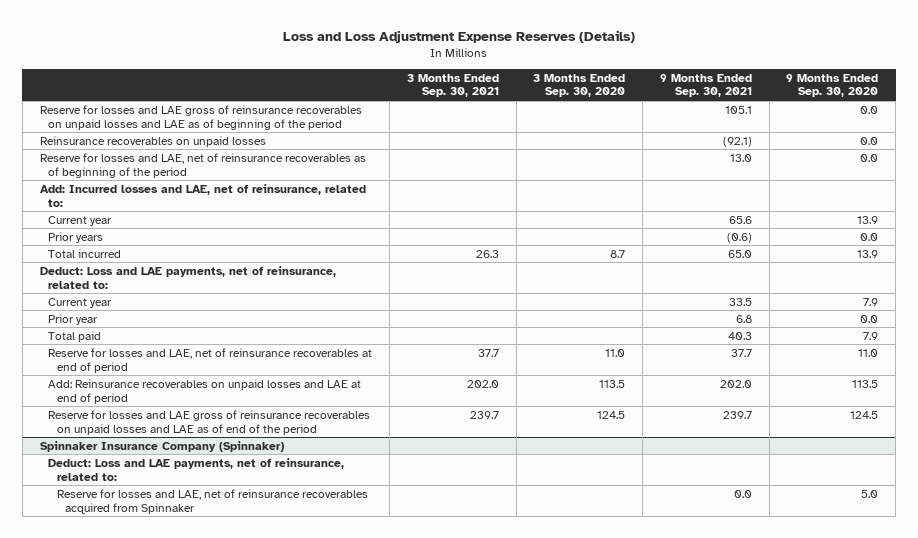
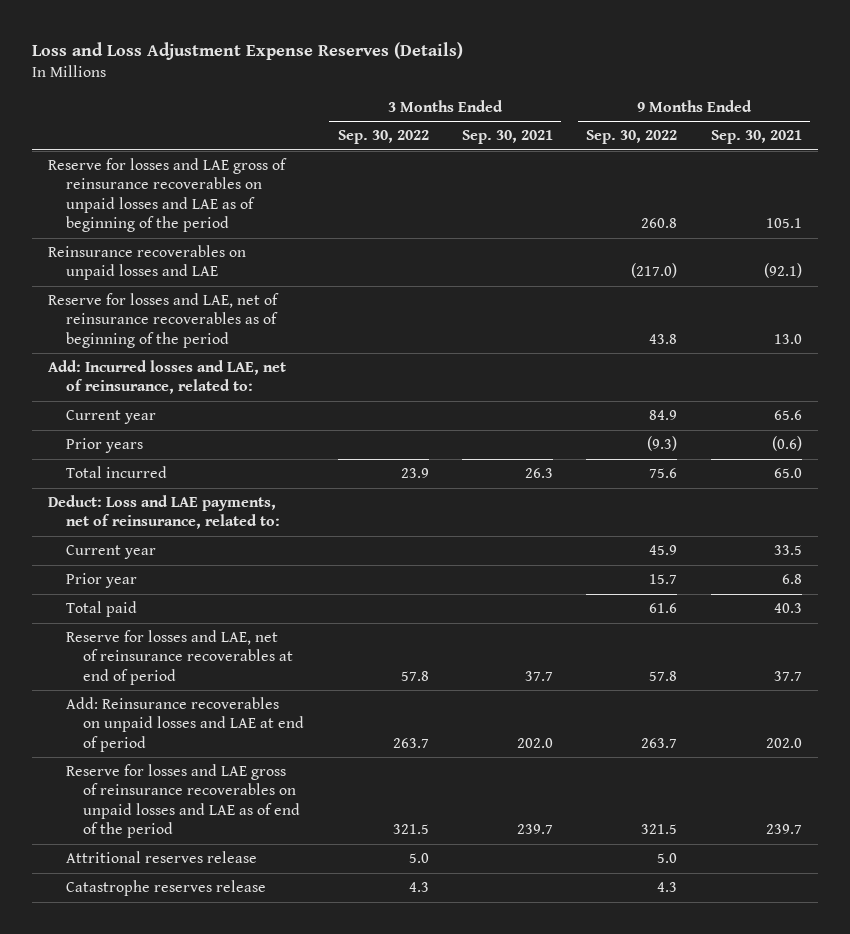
[533,73,626,98] 3 Months Ended Sep. 30, 2020 -> none
[786,73,879,98] 9 Months Ended Sep. 30, 2020 -> none
none -> [337,130,429,145] Sep. 30, 2022
none -> [586,130,678,145] Sep. 30, 2022
[39,135,266,147] Reinsurance recoverables on unpaid losses -> [48,245,247,281] Reinsurance recoverables on unpaid losses and LAE
[39,440,284,452] Spinnaker Insurance Company (Spinnaker) -> none
[48,457,345,481] Deduct: Loss and LAE payments, net of reinsurance, related to: -> none
[56,488,368,514] Reserve for losses and LAE, net of reinsurance recoverables acquired from Spinnaker -> none
none -> [65,851,257,864] Attritional reserves release
none -> [65,880,266,897] Catastrophe reserves release

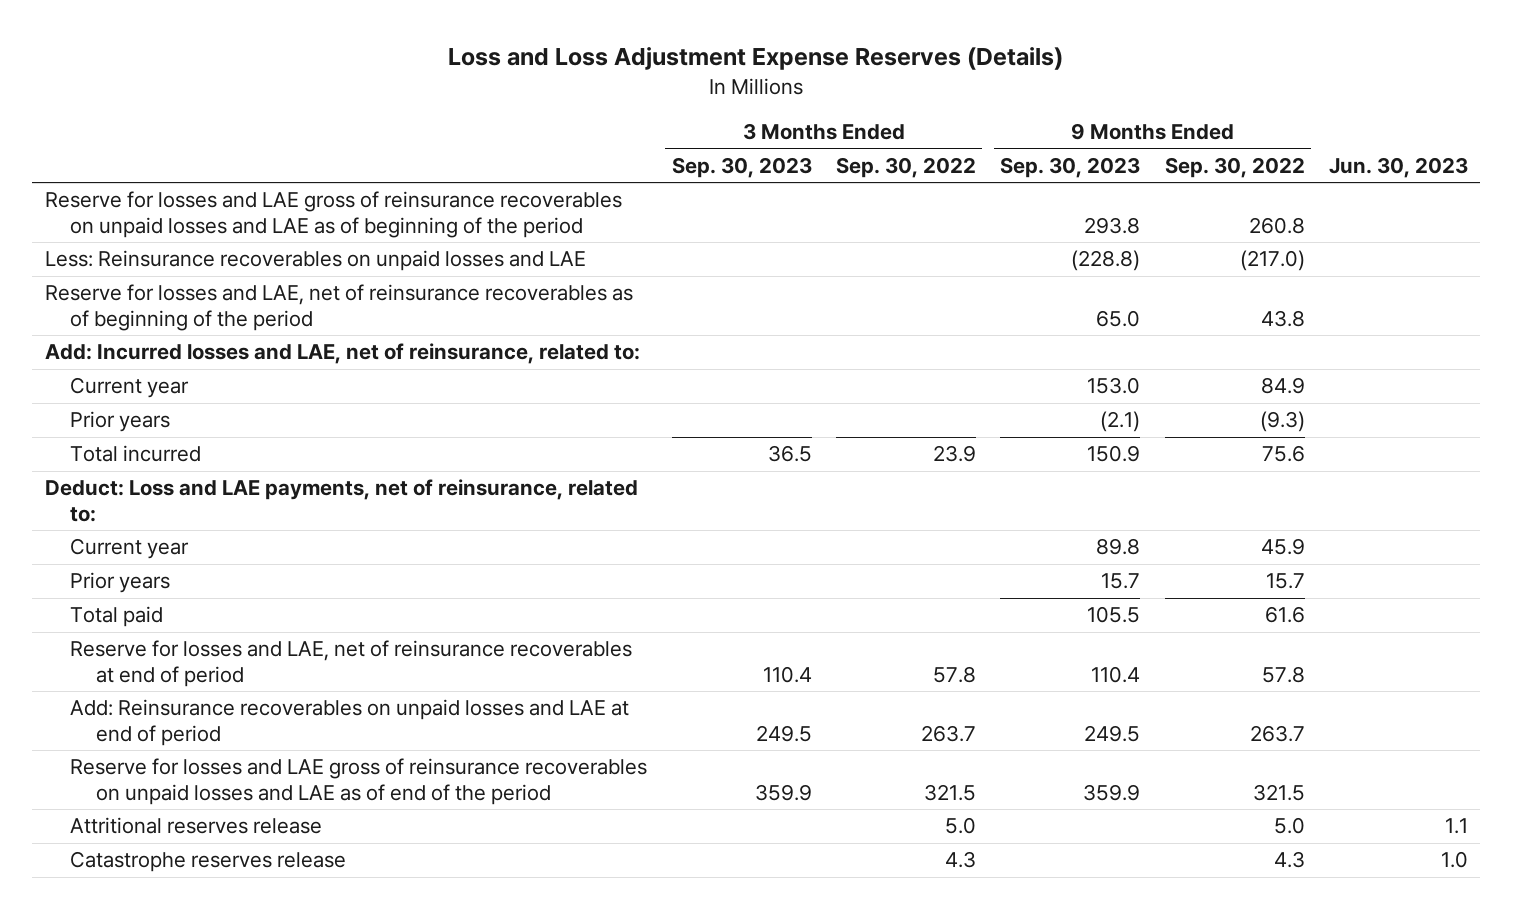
[462,130,554,145] Sep. 30, 2021 -> none
[710,130,802,145] Sep. 30, 2021 -> none
none -> [671,156,812,178] Sep. 30, 2023
none -> [1000,156,1141,178] Sep. 30, 2023
none -> [1329,156,1469,178] Jun. 30, 2023
[48,245,247,281] Reinsurance recoverables on unpaid losses and LAE -> [44,250,586,272] Less: Reinsurance recoverables on unpaid losses and LAE
[65,573,137,589] Prior year -> [70,572,171,594] Prior years

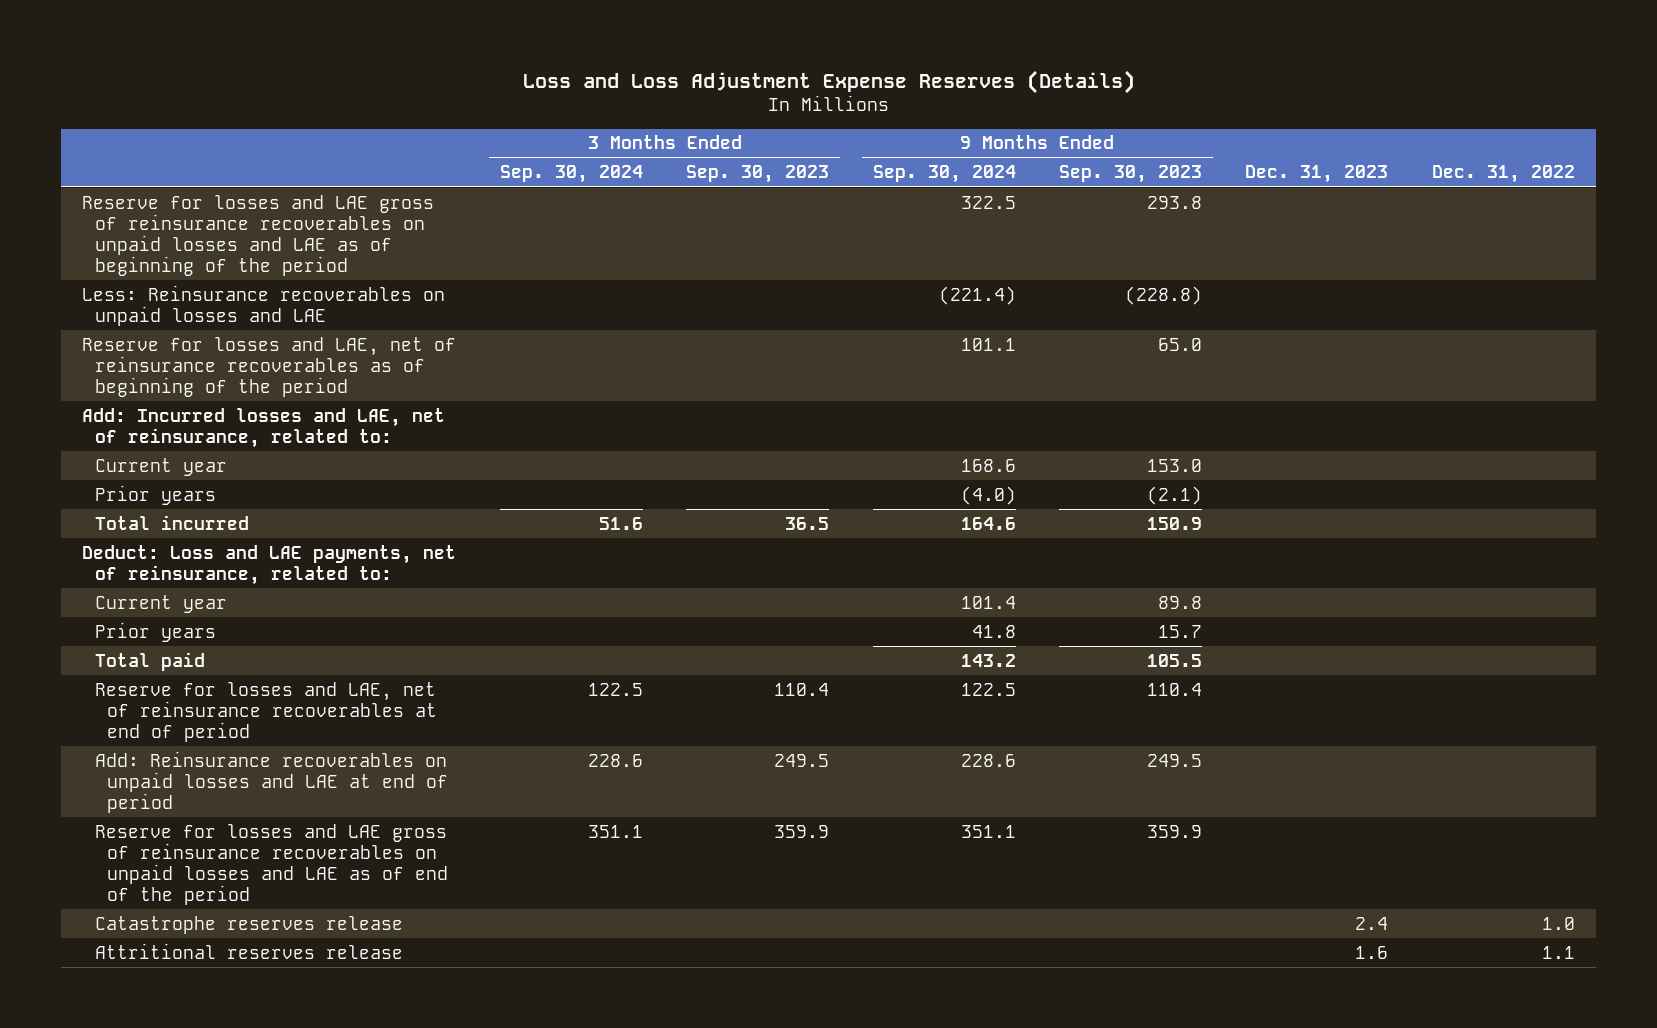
[835,156,976,178] Sep. 30, 2022 -> none
[1164,156,1305,178] Sep. 30, 2022 -> none
[1329,156,1469,178] Jun. 30, 2023 -> none
none -> [499,165,643,184] Sep. 30, 2024
none -> [872,165,1016,184] Sep. 30, 2024
none -> [1245,165,1389,184] Dec. 31, 2023
none -> [1431,165,1575,184] Dec. 31, 2022
[70,817,323,835] Attritional reserves release -> [94,942,403,959] Attritional reserves release

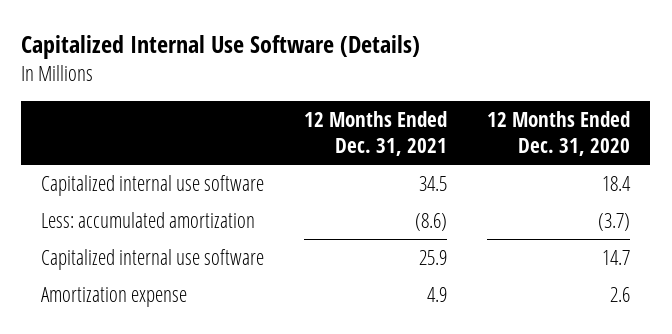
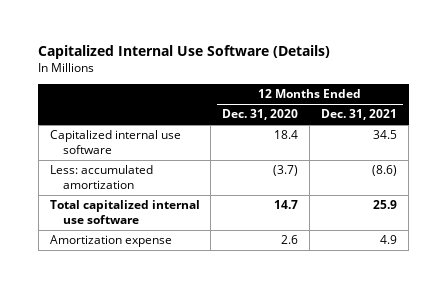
[41,248,265,270] Capitalized internal use software -> [49,200,200,224] Total capitalized internal use software

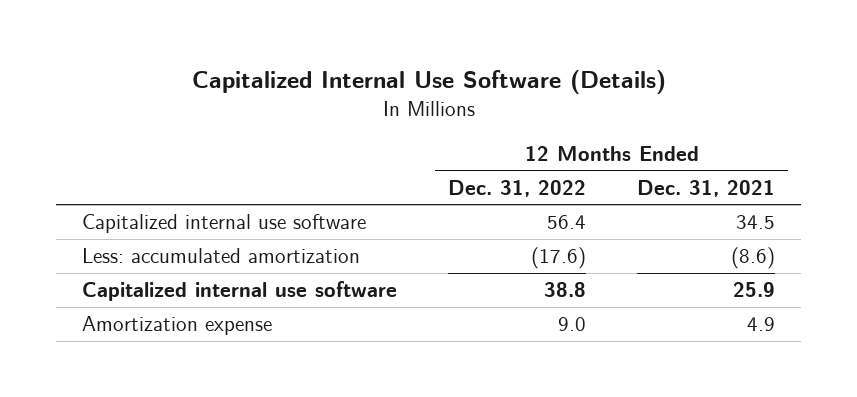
[222,109,299,121] Dec. 31, 2020 -> none
none -> [448,179,587,197] Dec. 31, 2022
[49,200,200,224] Total capitalized internal use software -> [81,281,397,302] Capitalized internal use software

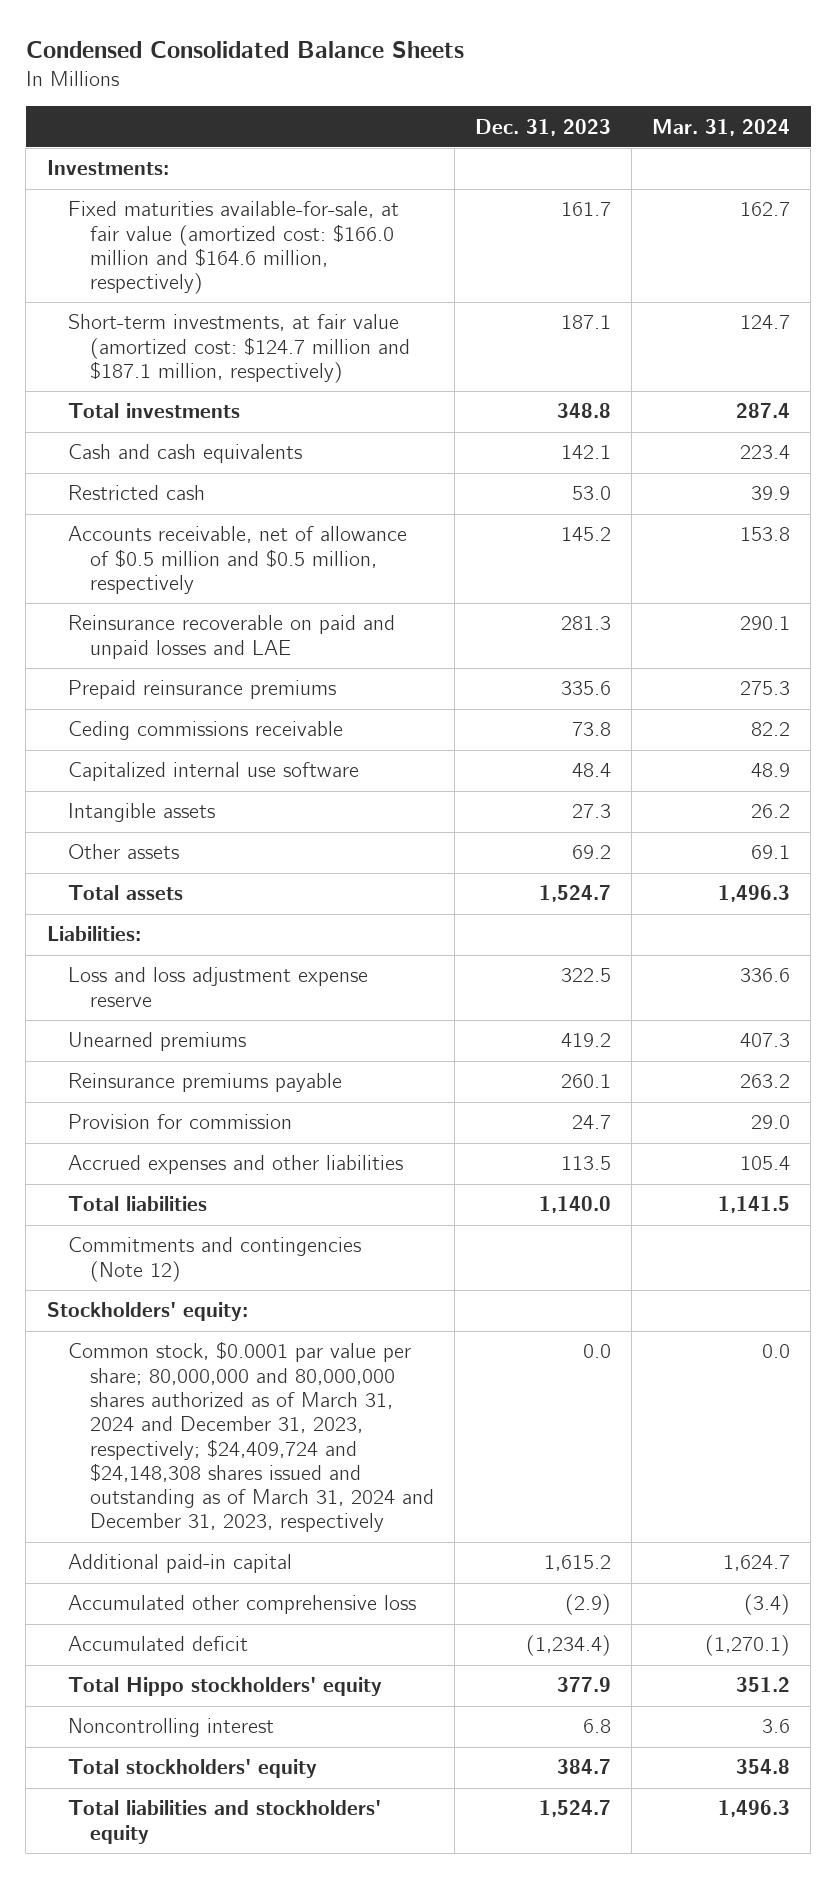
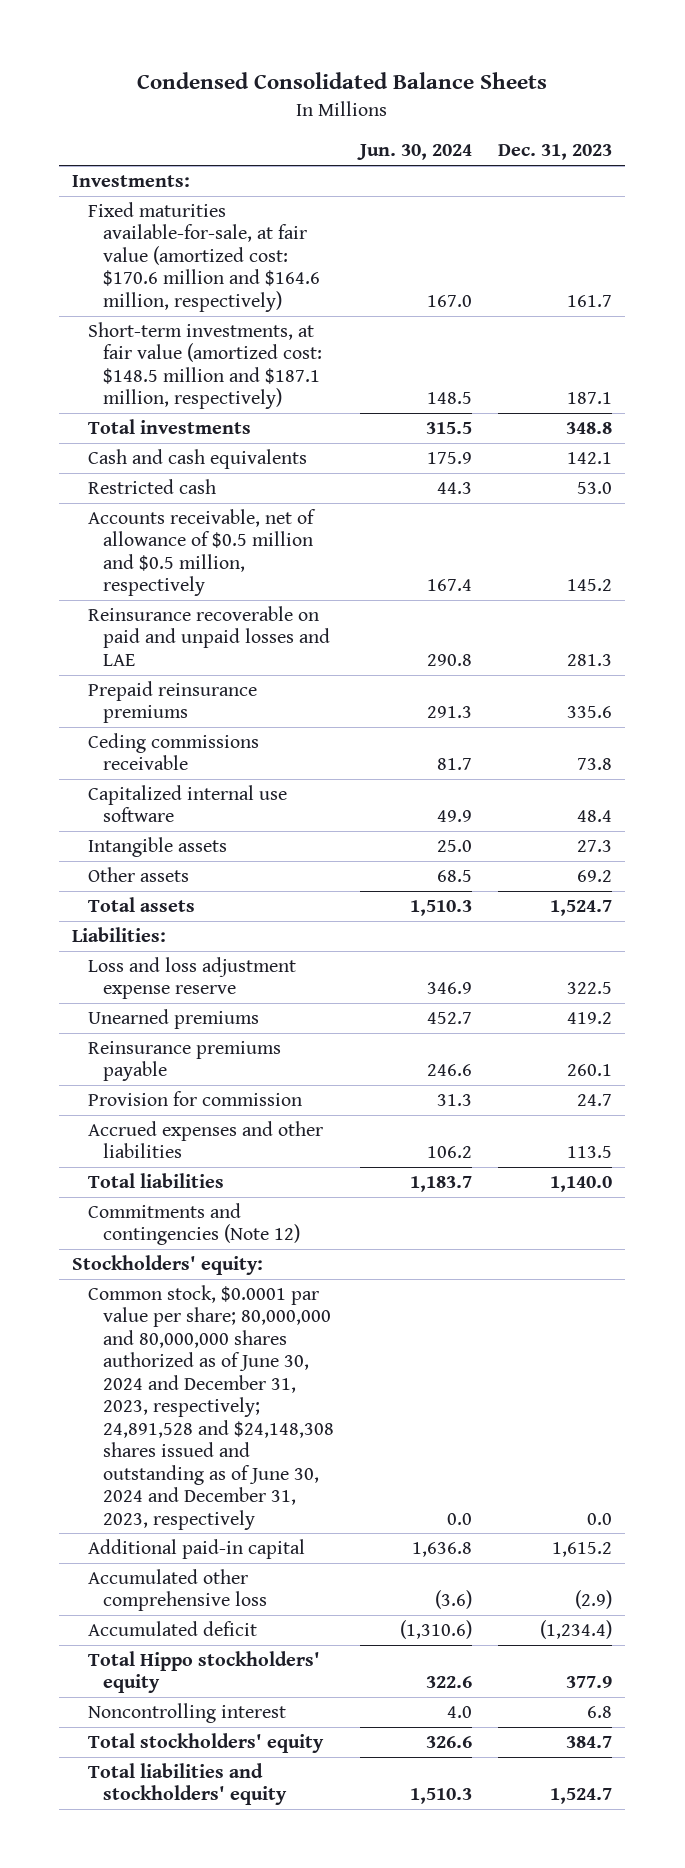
[652,118,791,136] Mar. 31, 2024 -> none
none -> [356,144,472,161] Jun. 30, 2024
[68,201,400,295] Fixed maturities available-for-sale, at fair value (amortized cost: $166.0 million and $164.6 million, respectively) -> [87,201,320,312] Fixed maturities available-for-sale, at fair value (amortized cost: $170.6 million and $164.6 million, respectively)
[68,314,410,383] Short-term investments, at fair value (amortized cost: $124.7 million and $187.1 million, respectively) -> [87,321,322,410] Short-term investments, at fair value (amortized cost: $148.5 million and $187.1 million, respectively)
[68,1341,434,1533] Common stock, $0.0001 par value per share; 80,000,000 and 80,000,000 shares authorized as of March 31, 2024 and December 31, 2023, respectively; $24,409,724 and $24,148,308 shares issued and outstanding as of March 31, 2024 and December 31, 2023, respectively -> [87,1284,334,1530] Common stock, $0.0001 par value per share; 80,000,000 and 80,000,000 shares authorized as of June 30, 2024 and December 31, 2023, respectively; 24,891,528 and $24,148,308 shares issued and outstanding as of June 30, 2024 and December 31, 2023, respectively

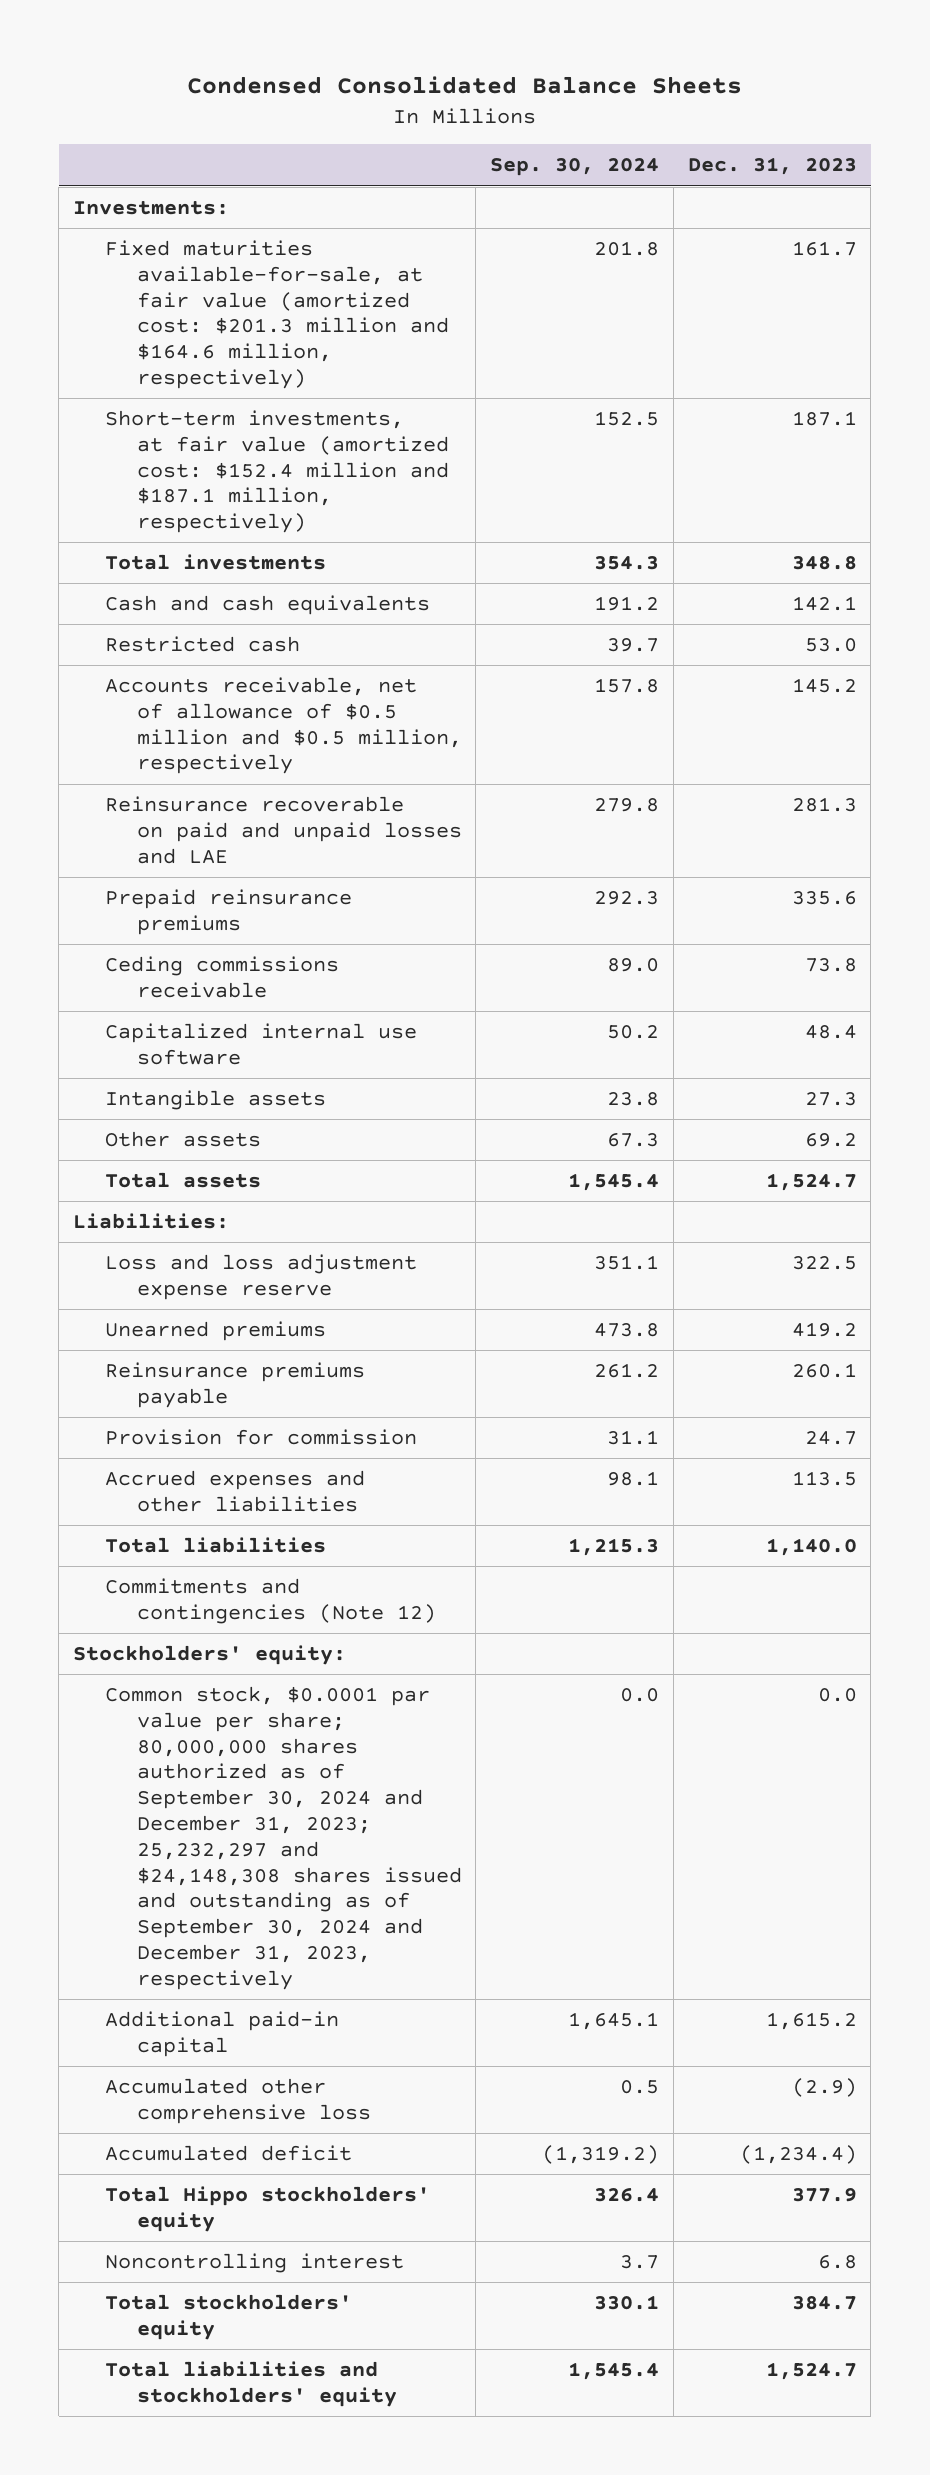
[356,144,472,161] Jun. 30, 2024 -> none
none -> [490,158,660,177] Sep. 30, 2024
[87,201,320,312] Fixed maturities available-for-sale, at fair value (amortized cost: $170.6 million and $164.6 million, respectively) -> [104,240,449,390] Fixed maturities available-for-sale, at fair value (amortized cost: $201.3 million and $164.6 million, respectively)
[87,321,322,410] Short-term investments, at fair value (amortized cost: $148.5 million and $187.1 million, respectively) -> [104,410,449,534] Short-term investments, at fair value (amortized cost: $152.4 million and $187.1 million, respectively)
[87,1284,334,1530] Common stock, $0.0001 par value per share; 80,000,000 and 80,000,000 shares authorized as of June 30, 2024 and December 31, 2023, respectively; 24,891,528 and $24,148,308 shares issued and outstanding as of June 30, 2024 and December 31, 2023, respectively -> [104,1686,462,1990] Common stock, $0.0001 par value per share; 80,000,000 shares authorized as of September 30, 2024 and December 31, 2023; 25,232,297 and $24,148,308 shares issued and outstanding as of September 30, 2024 and December 31, 2023, respectively

